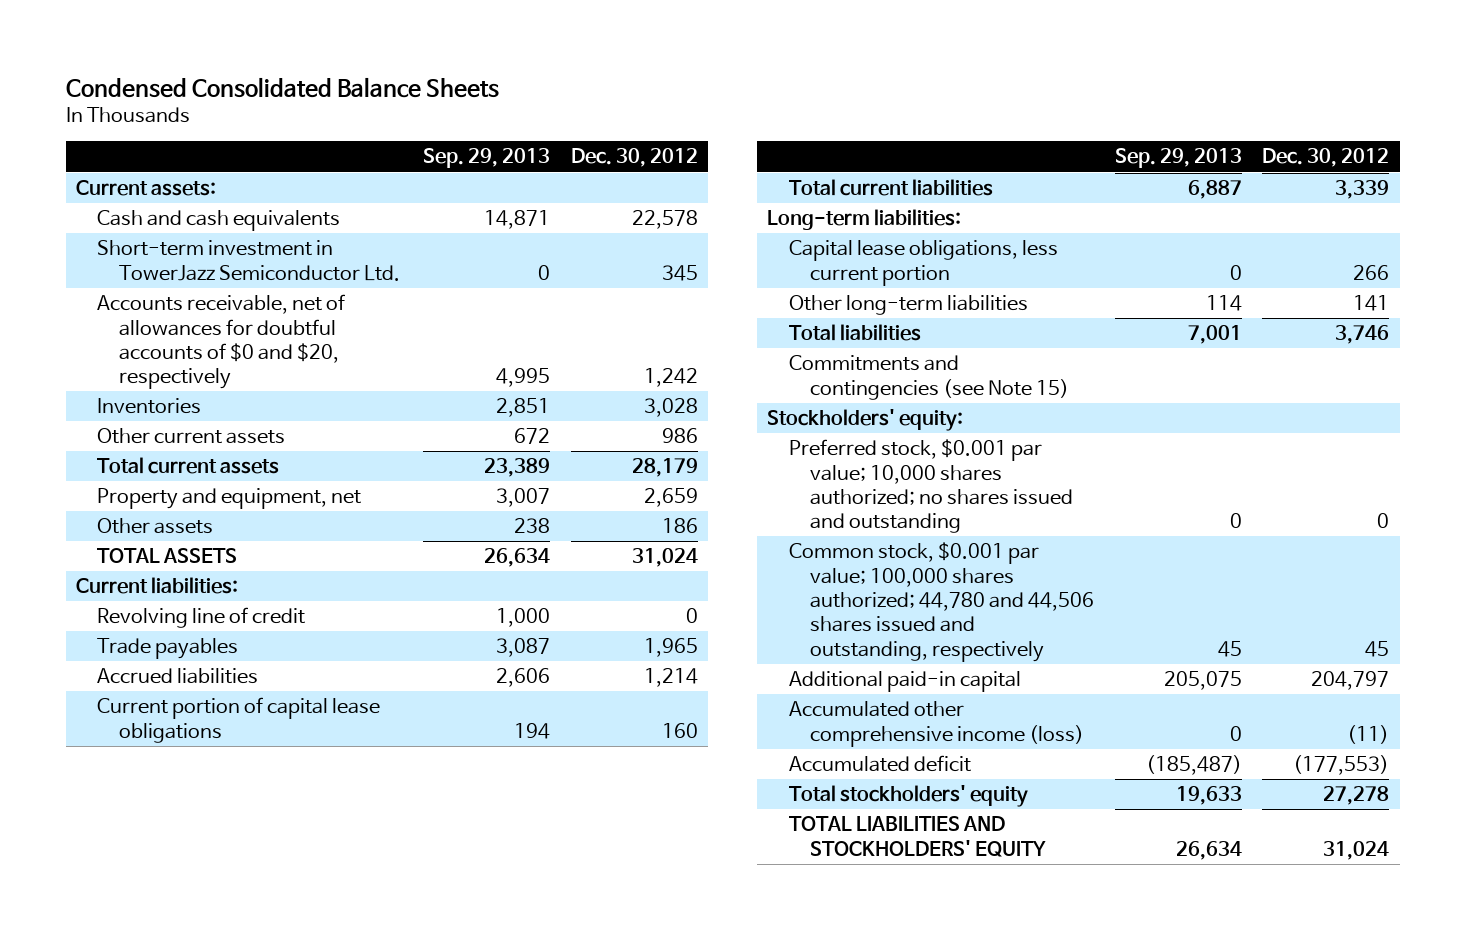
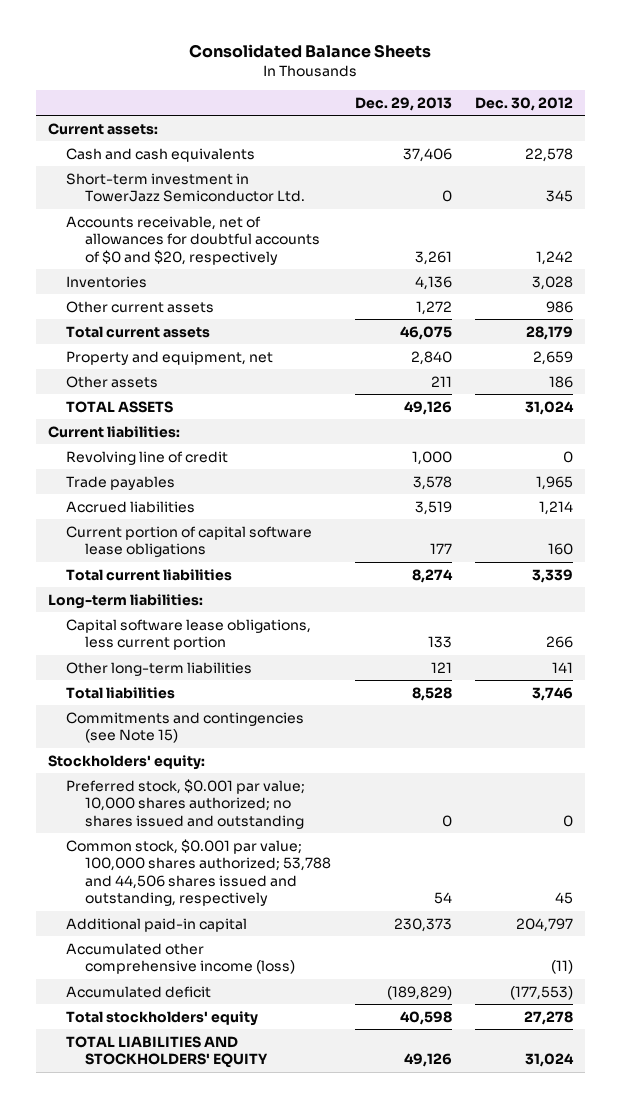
[65,76,499,98] Condensed Consolidated Balance Sheets -> [189,44,432,59] Consolidated Balance Sheets
[423,148,551,169] Sep. 29, 2013 -> none
none -> [354,96,452,111] Dec. 29, 2013
[97,697,381,743] Current portion of capital lease obligations -> [66,525,313,558] Current portion of capital software lease obligations
[788,240,1058,286] Capital lease obligations, less current portion -> [66,618,312,651] Capital software lease obligations, less current portion
[788,542,1095,662] Common stock, $0.001 par value; 100,000 shares authorized; 44,780 and 44,506 shares issued and outstanding, respectively -> [66,838,332,906] Common stock, $0.001 par value; 100,000 shares authorized; 53,788 and 44,506 shares issued and outstanding, respectively

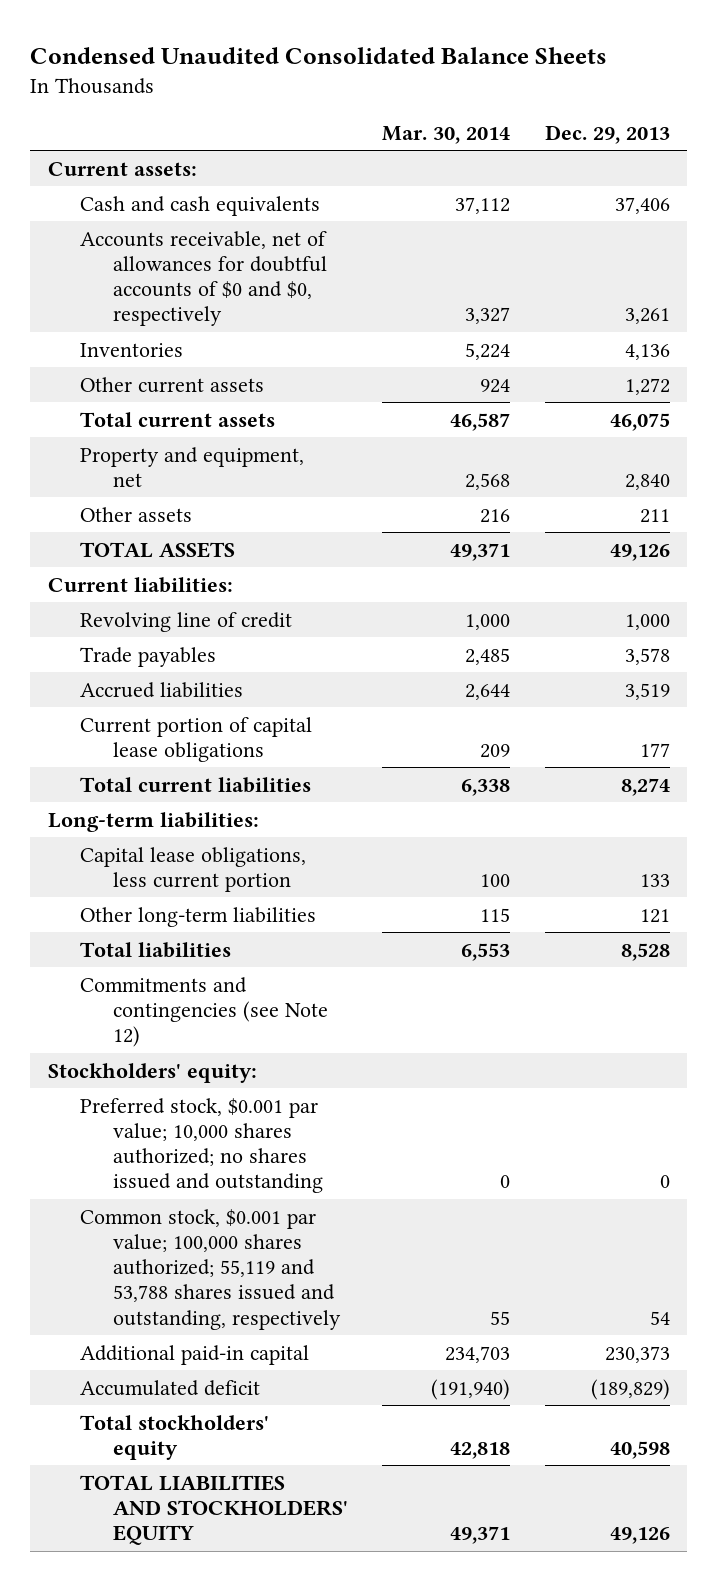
[189,44,432,59] Consolidated Balance Sheets -> [30,47,608,65] Condensed Unaudited Consolidated Balance Sheets
[475,96,574,111] Dec. 30, 2012 -> none
none -> [382,125,511,144] Mar. 30, 2014
[66,172,306,203] Short-term investment in TowerJazz Semiconductor Ltd. -> none
[66,215,321,265] Accounts receivable, net of allowances for doubtful accounts of $0 and $20, respectively -> [80,230,328,327] Accounts receivable, net of allowances for doubtful accounts of $0 and $0, respectively
[66,525,313,558] Current portion of capital software lease obligations -> [80,716,313,762] Current portion of capital lease obligations
[66,618,312,651] Capital software lease obligations, less current portion -> [80,846,307,892] Capital lease obligations, less current portion
[66,711,305,744] Commitments and contingencies (see Note 15) -> [80,976,328,1048] Commitments and contingencies (see Note 12)
[66,838,332,906] Common stock, $0.001 par value; 100,000 shares authorized; 53,788 and 44,506 shares issued and outstanding, respectively -> [80,1208,341,1330] Common stock, $0.001 par value; 100,000 shares authorized; 55,119 and 53,788 shares issued and outstanding, respectively
[66,942,296,975] Accumulated other comprehensive income (loss) -> none

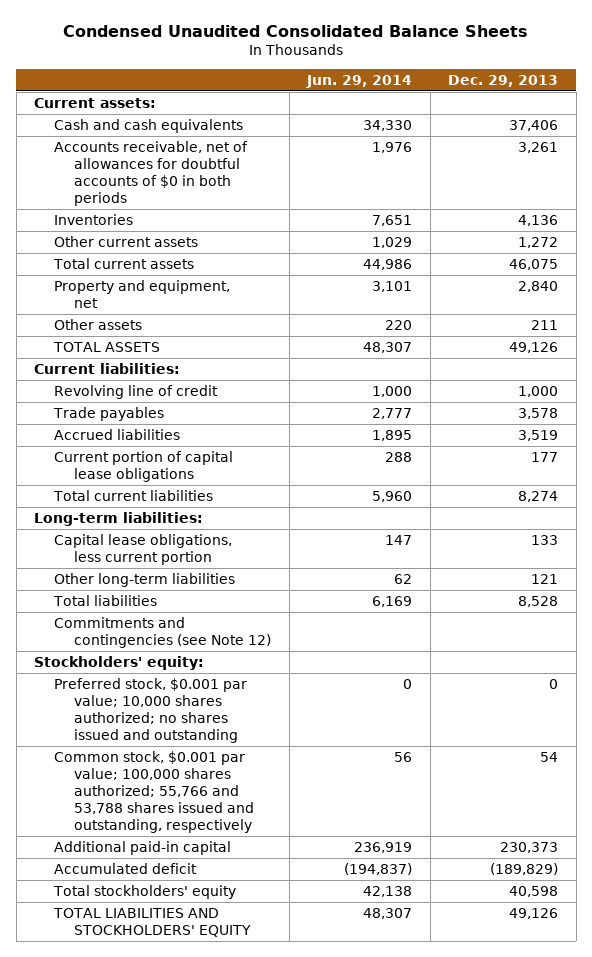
[382,125,511,144] Mar. 30, 2014 -> none
none -> [306,74,413,88] Jun. 29, 2014
[80,230,328,327] Accounts receivable, net of allowances for doubtful accounts of $0 and $0, respectively -> [54,140,249,206] Accounts receivable, net of allowances for doubtful accounts of $0 in both periods
[80,1208,341,1330] Common stock, $0.001 par value; 100,000 shares authorized; 55,119 and 53,788 shares issued and outstanding, respectively -> [54,750,255,833] Common stock, $0.001 par value; 100,000 shares authorized; 55,766 and 53,788 shares issued and outstanding, respectively

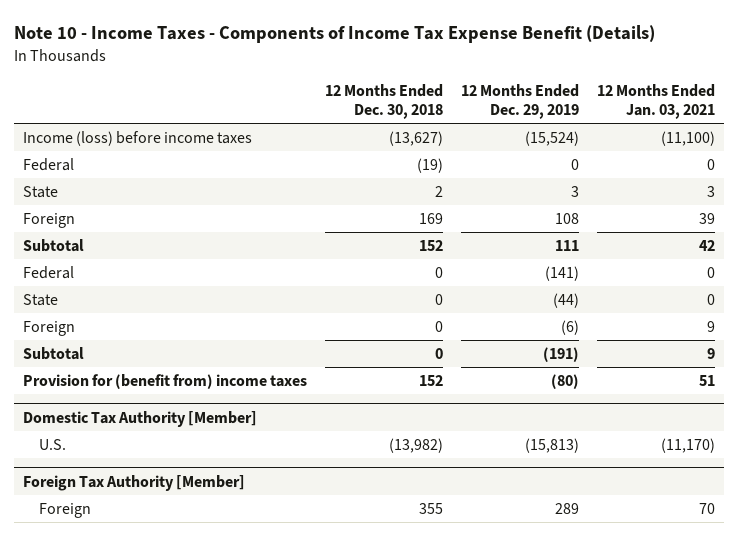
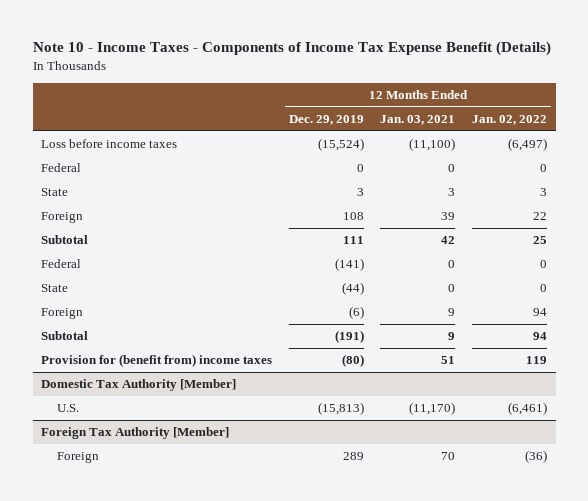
[325,83,444,119] 12 Months Ended Dec. 30, 2018 -> none
none -> [472,114,548,125] Jan. 02, 2022
[23,130,253,146] Income (loss) before income taxes -> [40,139,177,149] Loss before income taxes

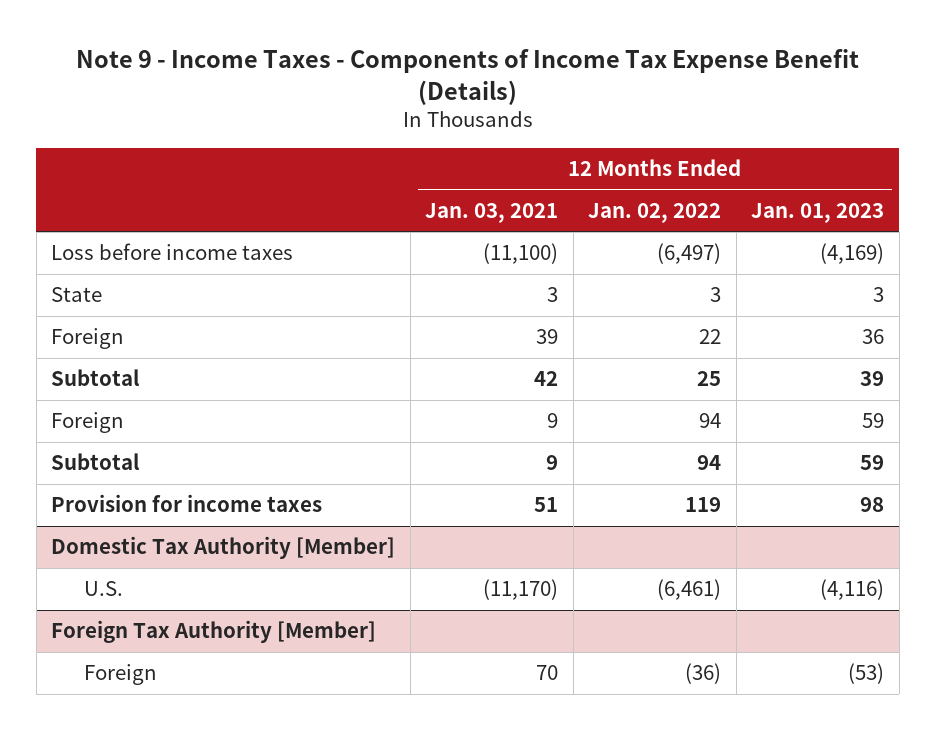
[32,41,551,57] Note 10 - Income Taxes - Components of Income Tax Expense Benefit (Details) -> [75,48,859,105] Note 9 - Income Taxes - Components of Income Tax Expense Benefit (Details)
[288,114,364,125] Dec. 29, 2019 -> none
none -> [751,202,885,223] Jan. 01, 2023
[40,163,81,173] Federal -> none
[40,259,81,269] Federal -> none
[40,284,68,293] State -> none
[40,354,272,368] Provision for (benefit from) income taxes -> [51,494,323,513] Provision for income taxes

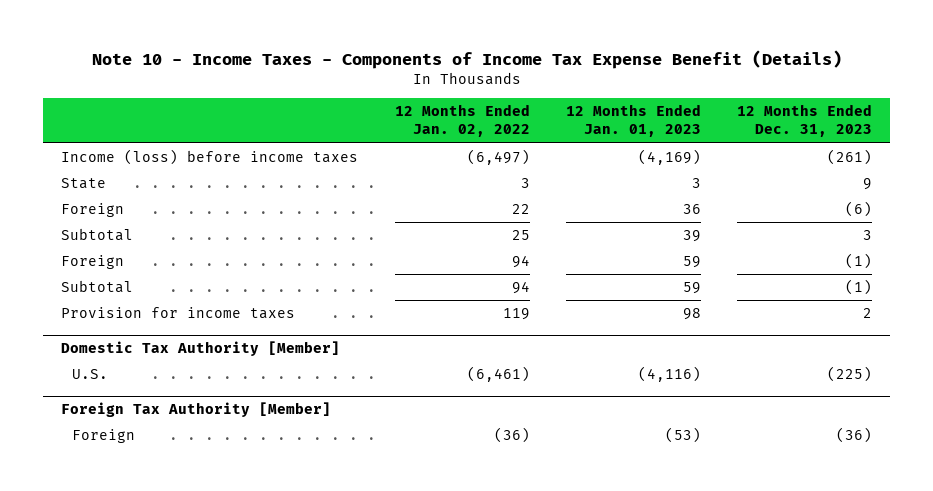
[75,48,859,105] Note 9 - Income Taxes - Components of Income Tax Expense Benefit (Details) -> [91,50,842,70] Note 10 - Income Taxes - Components of Income Tax Expense Benefit (Details)
[425,202,559,223] Jan. 03, 2021 -> none
none -> [736,104,872,138] 12 Months Ended Dec. 31, 2023
[51,243,294,261] Loss before income taxes -> [61,149,359,166] Income (loss) before income taxes

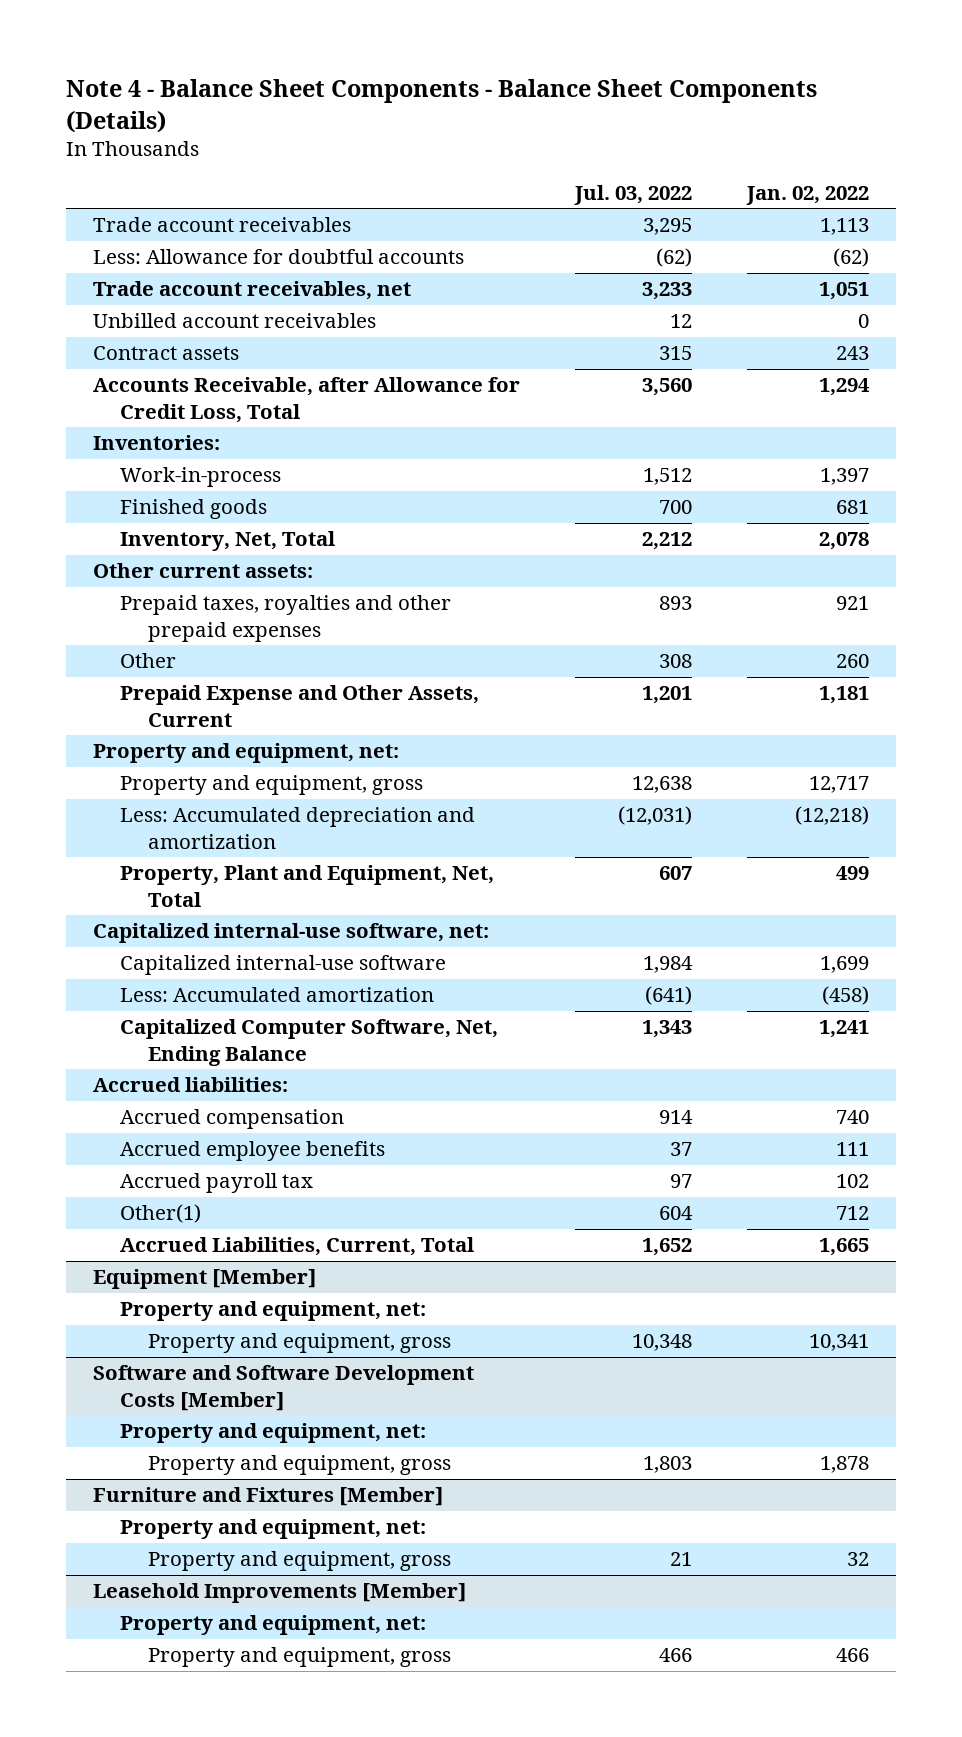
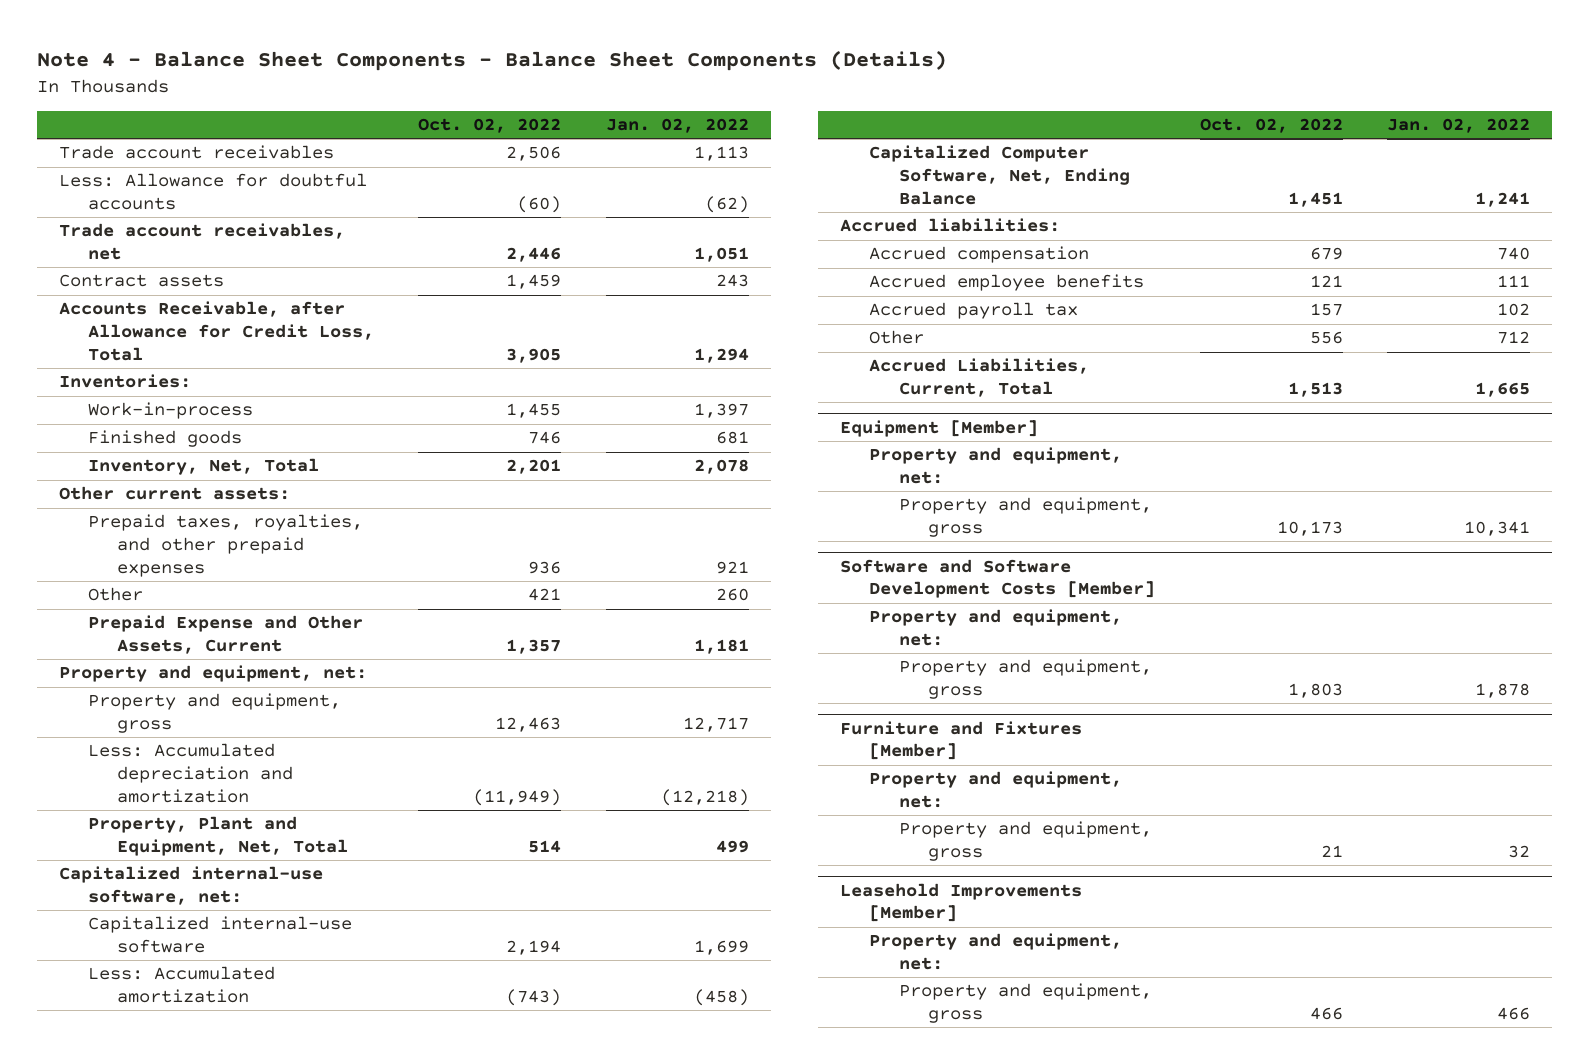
[573,184,692,205] Jul. 03, 2022 -> none
none -> [418,118,562,134] Oct. 02, 2022
[92,313,376,329] Unbilled account receivables -> none
[120,595,452,642] Prepaid taxes, royalties and other prepaid expenses -> [88,514,364,577] Prepaid taxes, royalties, and other prepaid expenses
[120,1204,202,1224] Other(1) -> [869,330,925,345] Other

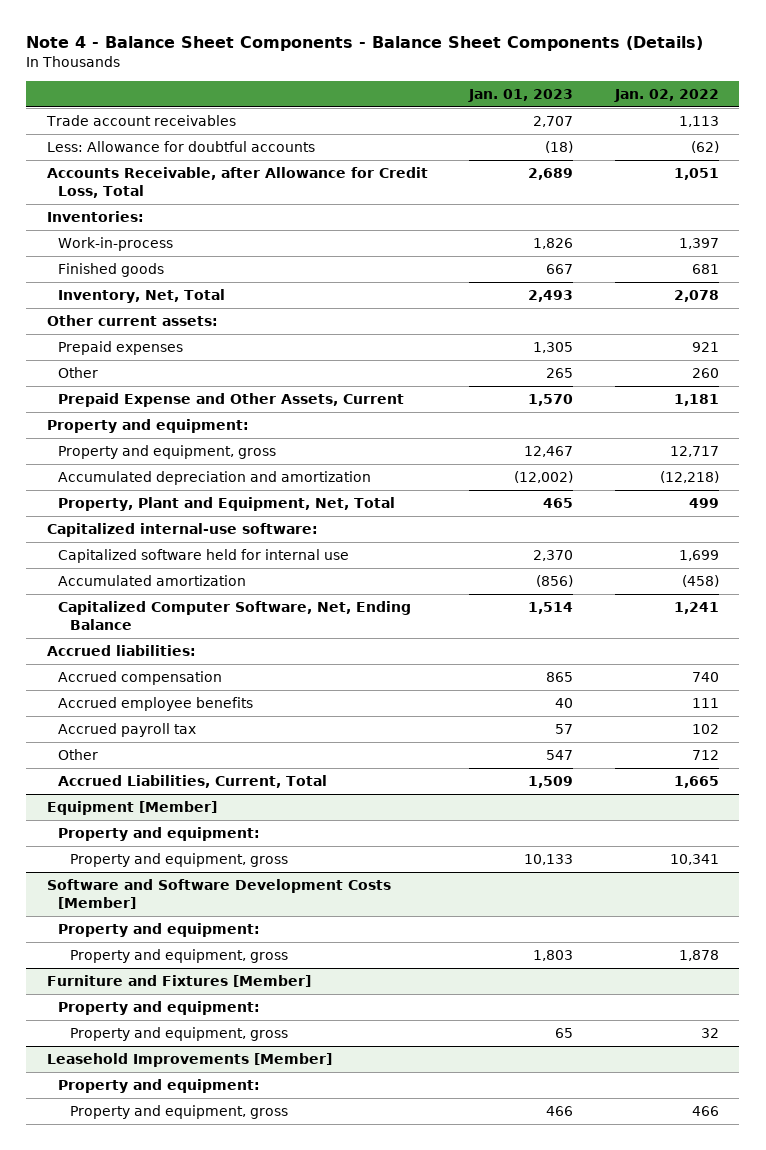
[418,118,562,134] Oct. 02, 2022 -> none
none -> [468,88,574,102] Jan. 01, 2023
[58,223,345,261] Trade account receivables, net -> none
[58,274,224,288] Contract assets -> none
[693,347,749,363] 1,294 -> [673,168,719,181] 1,051
[88,514,364,577] Prepaid taxes, royalties, and other prepaid expenses -> [58,341,184,356] Prepaid expenses
[58,665,367,683] Property and equipment, net: -> [46,419,249,434] Property and equipment:
[88,743,294,803] Less: Accumulated depreciation and amortization -> [58,471,372,486] Accumulated depreciation and amortization
[58,866,323,906] Capitalized internal-use software, net: -> [46,523,318,538] Capitalized internal-use software:
[88,916,353,954] Capitalized internal-use software -> [58,549,350,564] Capitalized software held for internal use
[88,966,276,1004] Less: Accumulated amortization -> [58,575,247,587] Accumulated amortization
[869,447,1123,485] Property and equipment, net: -> [58,827,261,842] Property and equipment:
[869,609,1123,647] Property and equipment, net: -> [58,923,261,938] Property and equipment:
[869,771,1123,809] Property and equipment, net: -> [58,1001,261,1016] Property and equipment:
[869,933,1123,971] Property and equipment, net: -> [58,1079,261,1094] Property and equipment:

